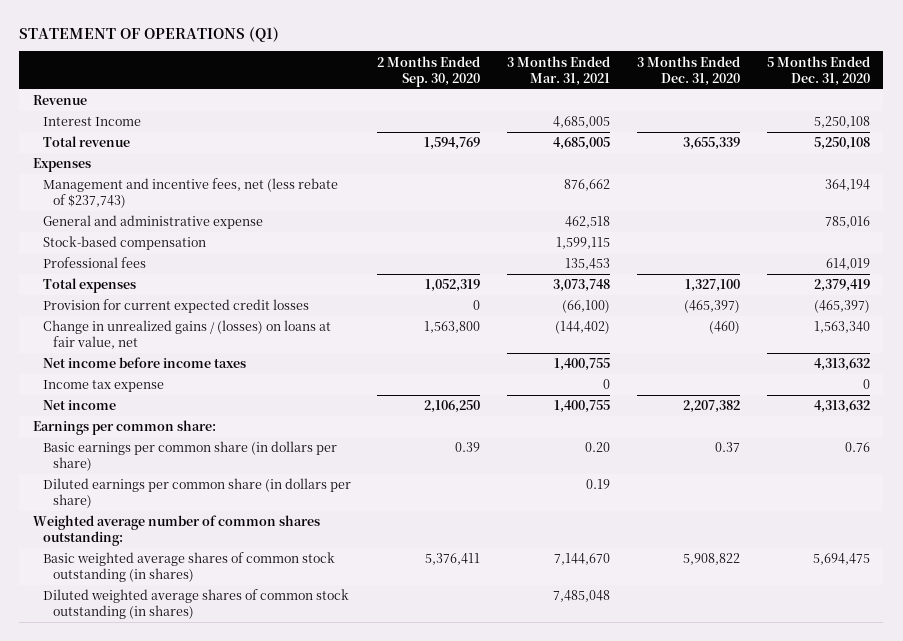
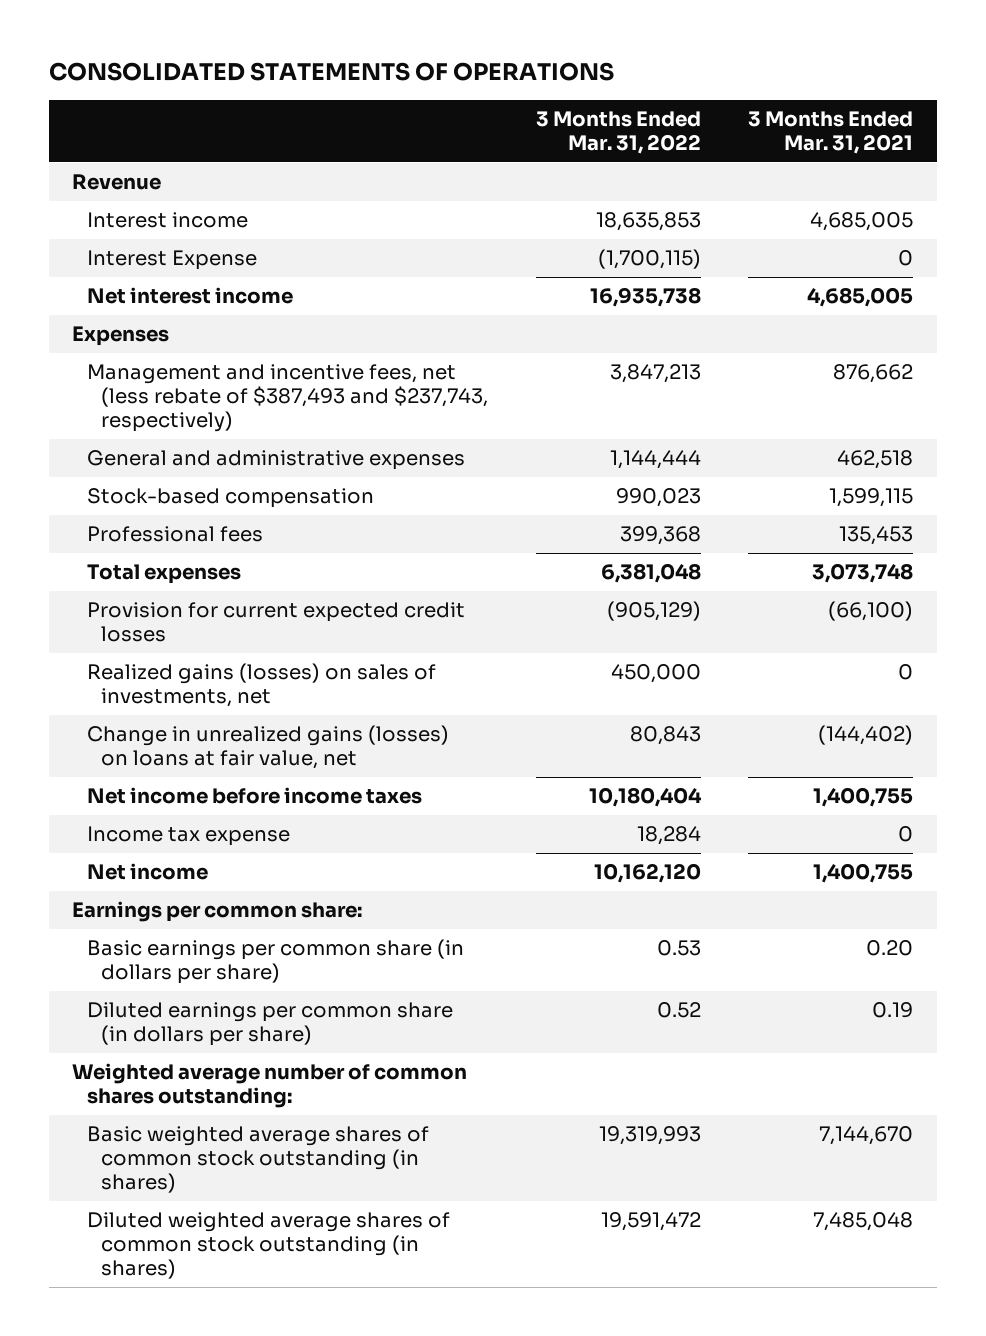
[19,26,280,42] STATEMENT OF OPERATIONS (Q1) -> [48,61,614,81] CONSOLIDATED STATEMENTS OF OPERATIONS
[377,55,481,87] 2 Months Ended Sep. 30, 2020 -> none
[637,55,741,86] 3 Months Ended Dec. 31, 2020 -> none
[767,55,871,86] 5 Months Ended Dec. 31, 2020 -> none
none -> [535,111,701,154] 3 Months Ended Mar. 31, 2022
[42,117,141,127] Interest Income -> [86,212,248,229] Interest income
none -> [86,250,257,271] Interest Expense
[42,136,130,148] Total revenue -> [86,287,293,305] Net interest income
[42,178,338,209] Management and incentive fees, net (less rebate of $237,743) -> [86,364,489,433] Management and incentive fees, net (less rebate of $387,493 and $237,743, respectively)
[42,215,263,230] General and administrative expense -> [86,450,465,471] General and administrative expenses
none -> [86,663,436,708] Realized gains (losses) on sales of investments, net
[42,320,331,350] Change in unrealized gains / (losses) on loans at fair value, net -> [86,725,449,770] Change in unrealized gains (losses) on loans at fair value, net

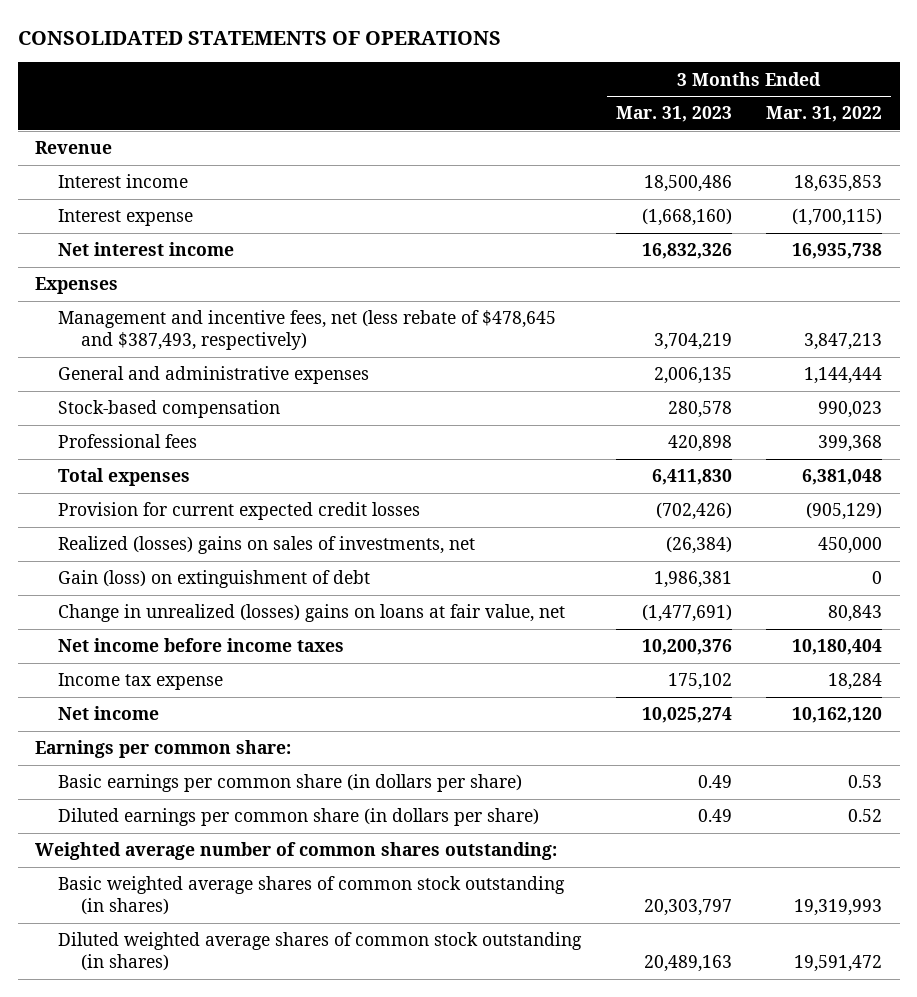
[748,111,914,154] 3 Months Ended Mar. 31, 2021 -> none
none -> [615,106,732,123] Mar. 31, 2023
[86,250,257,271] Interest Expense -> [57,209,193,227] Interest expense
[86,364,489,433] Management and incentive fees, net (less rebate of $387,493 and $237,743, respectively) -> [57,310,556,351] Management and incentive fees, net (less rebate of $478,645 and $387,493, respectively)
[86,663,436,708] Realized gains (losses) on sales of investments, net -> [57,536,475,555] Realized (losses) gains on sales of investments, net
none -> [57,570,370,589] Gain (loss) on extinguishment of debt
[86,725,449,770] Change in unrealized gains (losses) on loans at fair value, net -> [57,604,565,623] Change in unrealized (losses) gains on loans at fair value, net

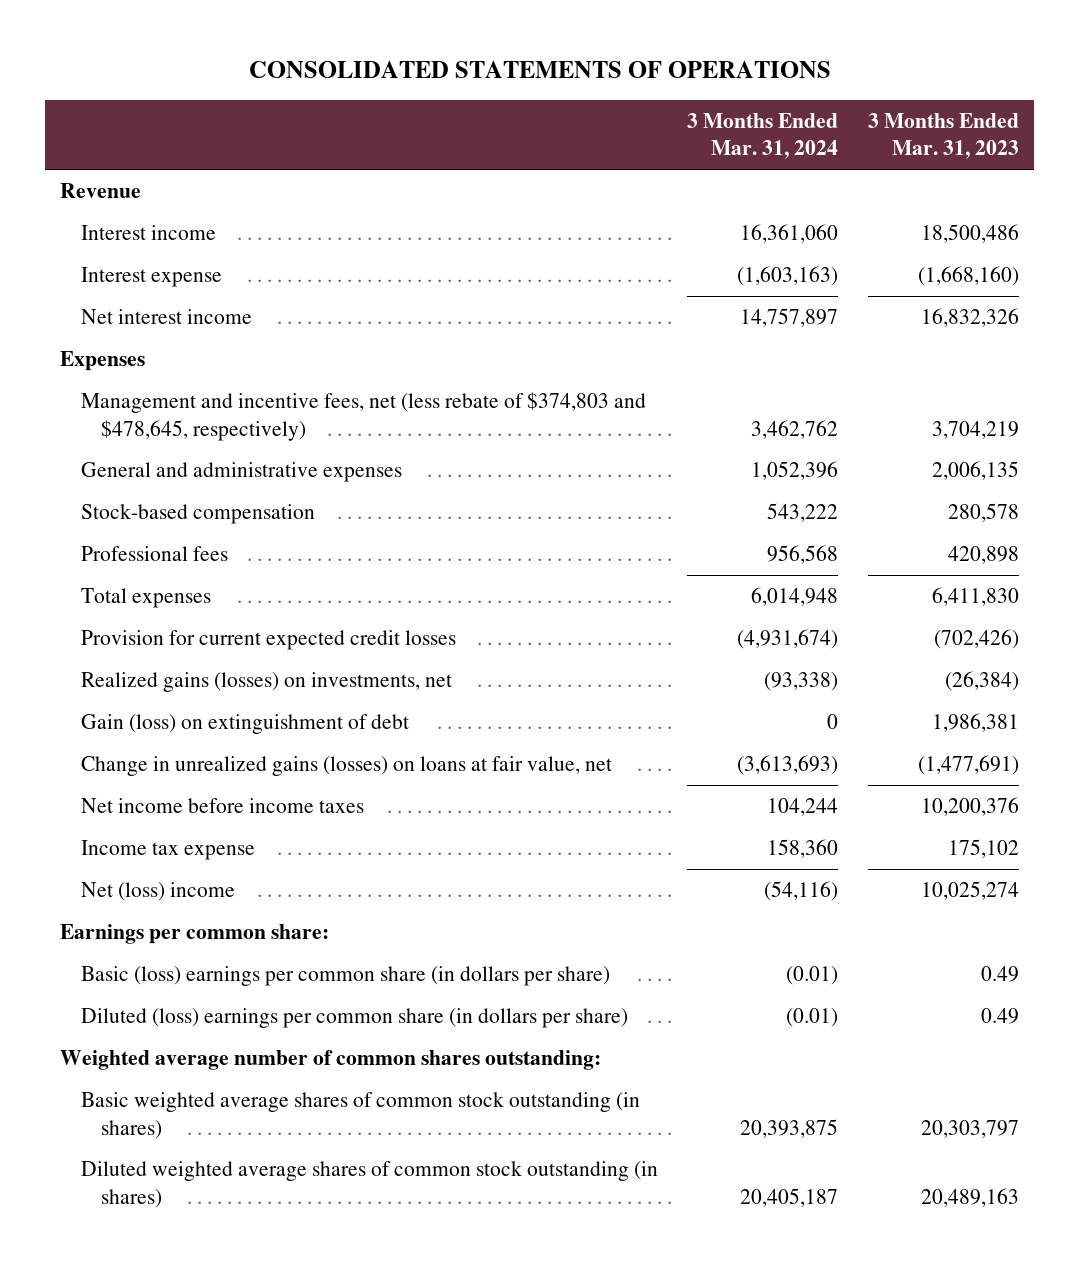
[766,106,883,123] Mar. 31, 2022 -> none
none -> [687,112,839,160] 3 Months Ended Mar. 31, 2024
[57,310,556,351] Management and incentive fees, net (less rebate of $478,645 and $387,493, respectively) -> [80,391,646,441] Management and incentive fees, net (less rebate of $374,803 and $478,645, respectively)
[57,536,475,555] Realized (losses) gains on sales of investments, net -> [80,671,452,692] Realized gains (losses) on investments, net
[57,604,565,623] Change in unrealized (losses) gains on loans at fair value, net -> [80,755,612,776] Change in unrealized gains (losses) on loans at fair value, net
[57,706,159,721] Net income -> [80,881,235,901] Net (loss) income
[57,774,522,793] Basic earnings per common share (in dollars per share) -> [80,965,610,986] Basic (loss) earnings per common share (in dollars per share)
[57,808,539,827] Diluted earnings per common share (in dollars per share) -> [80,1007,628,1028] Diluted (loss) earnings per common share (in dollars per share)

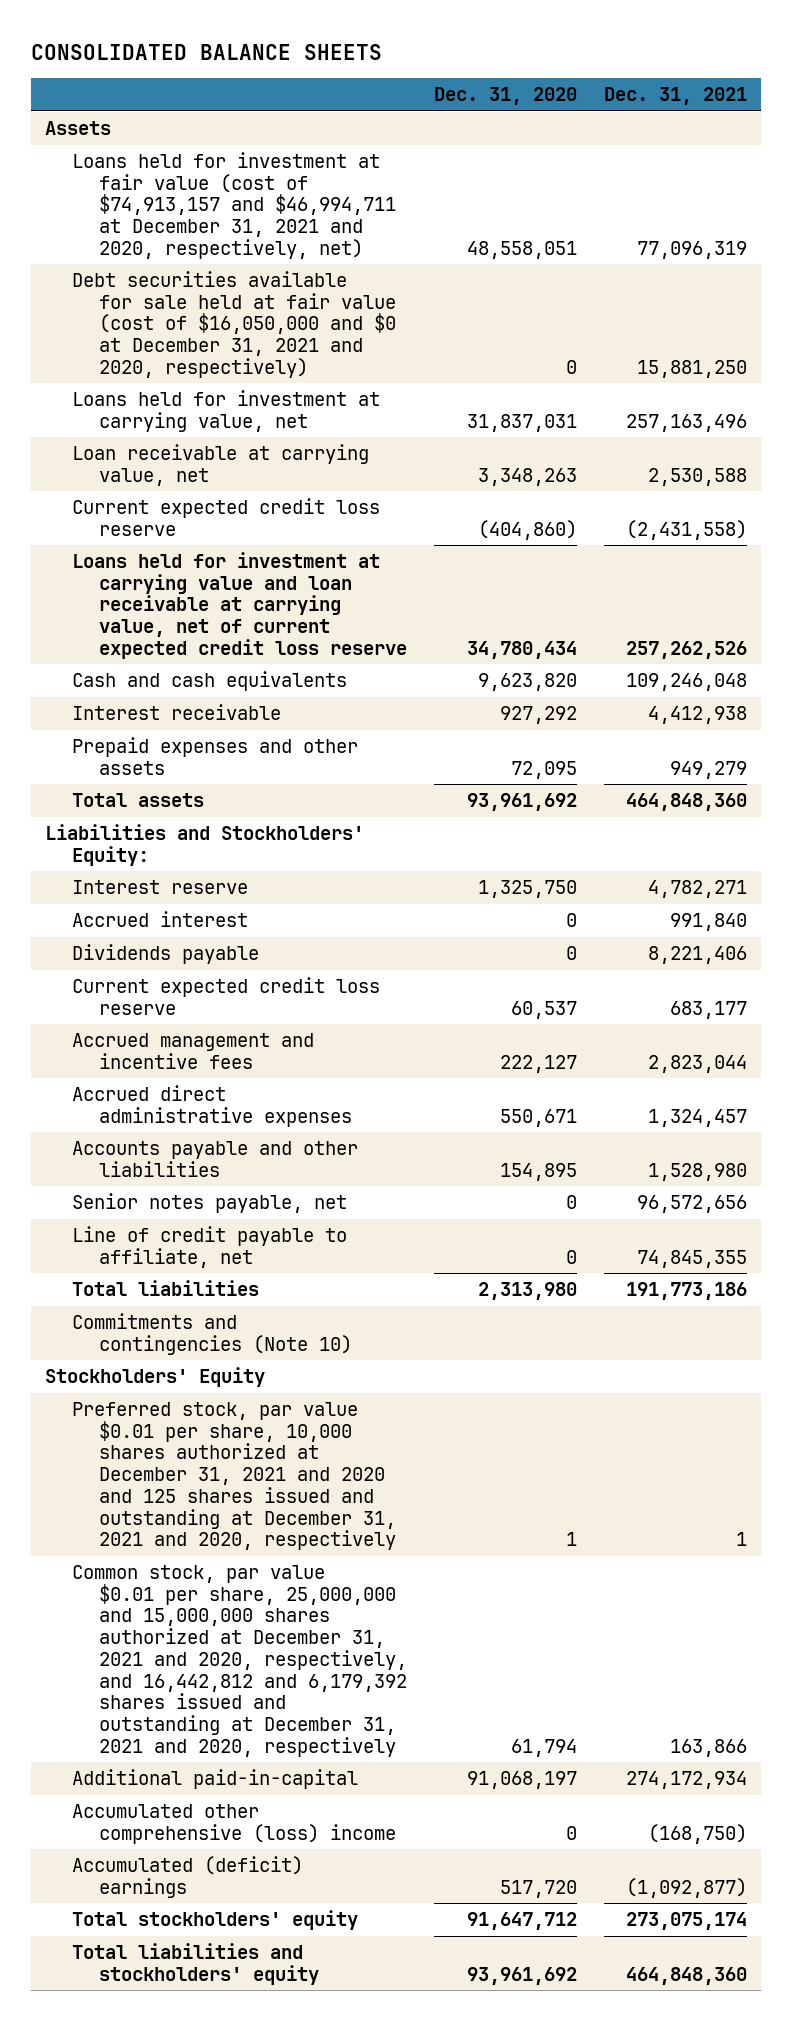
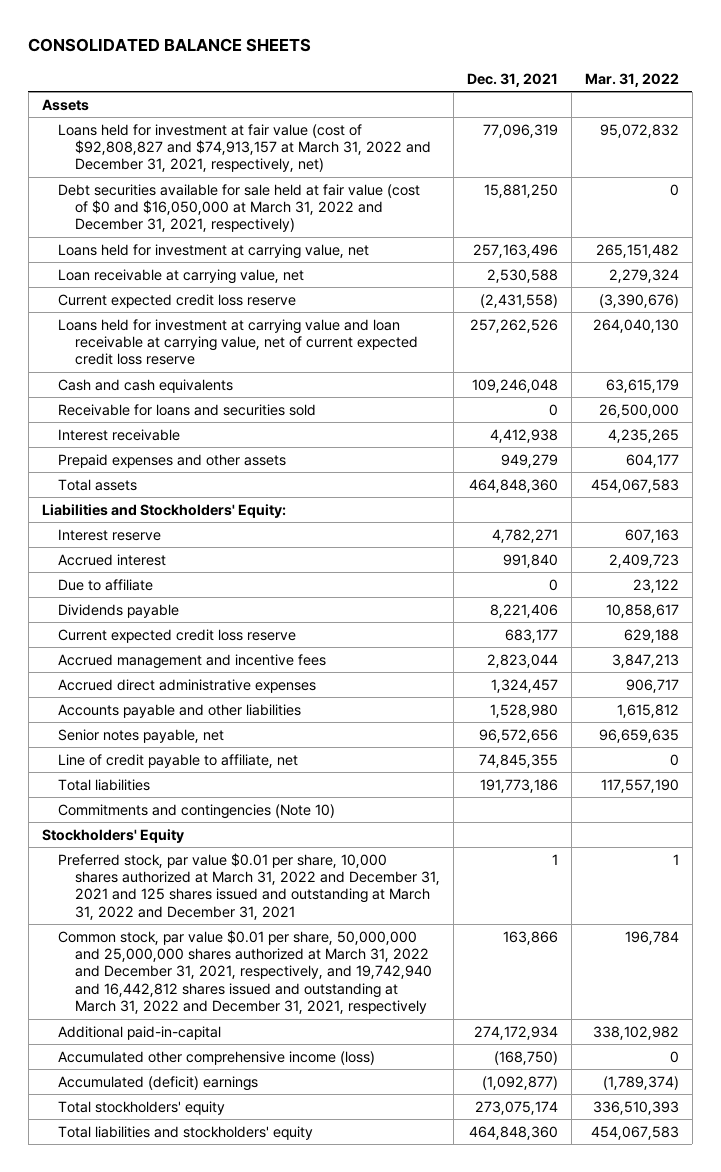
[434,87,578,106] Dec. 31, 2020 -> none
none -> [584,72,679,87] Mar. 31, 2022
[72,151,397,259] Loans held for investment at fair value (cost of $74,913,157 and $46,994,711 at December 31, 2021 and 2020, respectively, net) -> [58,123,431,173] Loans held for investment at fair value (cost of $92,808,827 and $74,913,157 at March 31, 2022 and December 31, 2021, respectively, net)
[72,270,397,378] Debt securities available for sale held at fair value (cost of $16,050,000 and $0 at December 31, 2021 and 2020, respectively) -> [58,183,421,233] Debt securities available for sale held at fair value (cost of $0 and $16,050,000 at March 31, 2022 and December 31, 2021, respectively)
none -> [58,403,317,416] Receivable for loans and securities sold
none -> [58,578,154,591] Due to affiliate
[72,1401,397,1551] Preferred stock, par value $0.01 per share, 10,000 shares authorized at December 31, 2021 and 2020 and 125 shares issued and outstanding at December 31, 2021 and 2020, respectively -> [58,852,440,920] Preferred stock, par value $0.01 per share, 10,000 shares authorized at March 31, 2022 and December 31, 2021 and 125 shares issued and outstanding at March 31, 2022 and December 31, 2021
[72,1564,408,1757] Common stock, par value $0.01 per share, 25,000,000 and 15,000,000 shares authorized at December 31, 2021 and 2020, respectively, and 16,442,812 and 6,179,392 shares issued and outstanding at December 31, 2021 and 2020, respectively -> [58,929,432,1015] Common stock, par value $0.01 per share, 50,000,000 and 25,000,000 shares authorized at March 31, 2022 and December 31, 2021, respectively, and 19,742,940 and 16,442,812 shares issued and outstanding at March 31, 2022 and December 31, 2021, respectively
[72,1803,397,1844] Accumulated other comprehensive (loss) income -> [58,1050,376,1065] Accumulated other comprehensive income (loss)

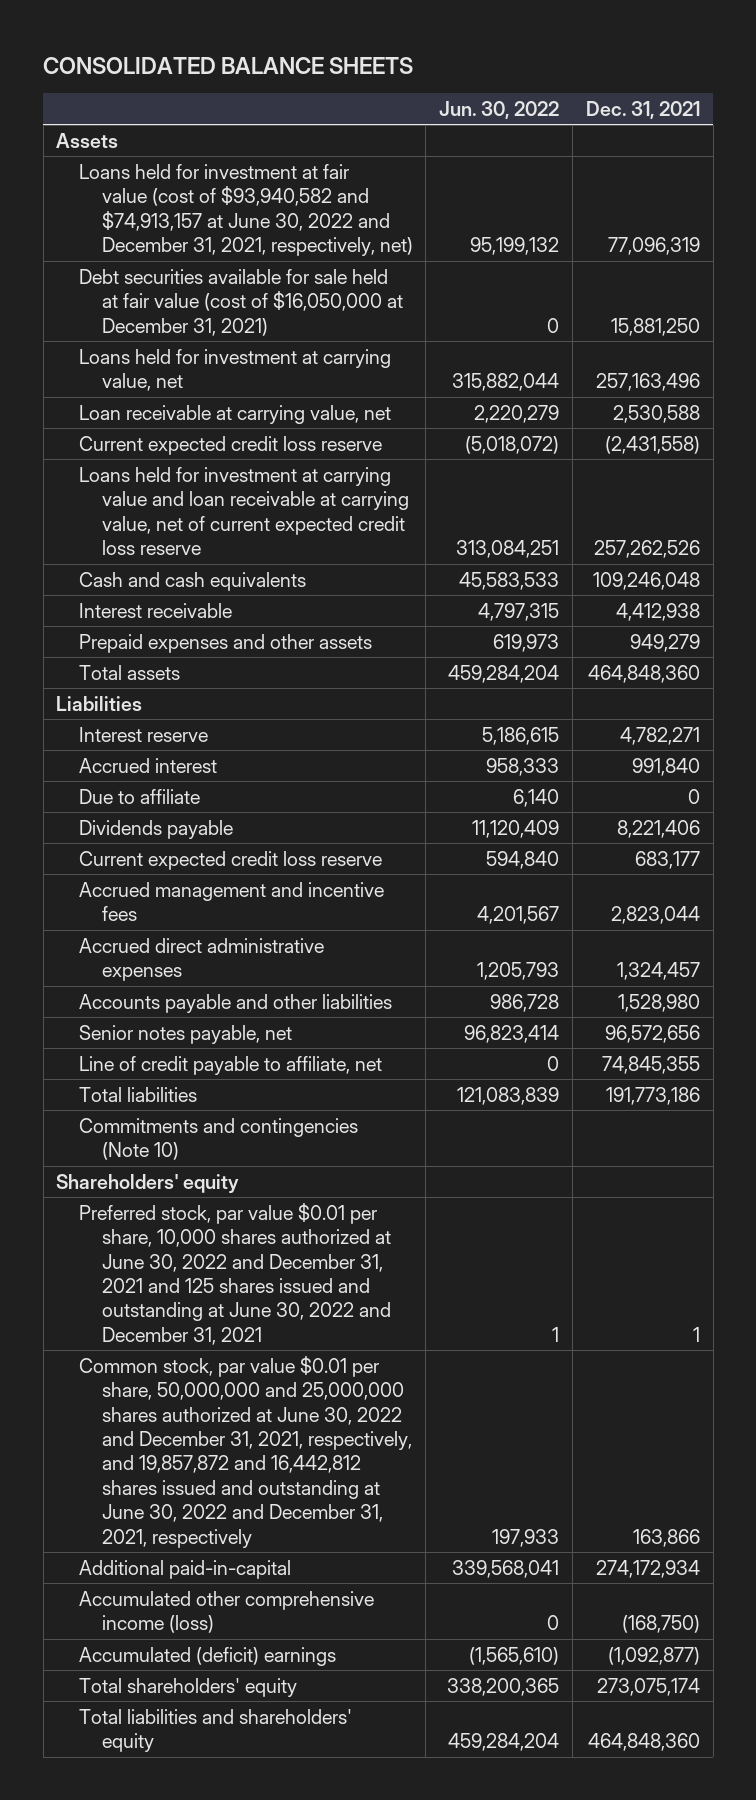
[584,72,679,87] Mar. 31, 2022 -> none
none -> [439,100,560,119] Jun. 30, 2022
[58,123,431,173] Loans held for investment at fair value (cost of $92,808,827 and $74,913,157 at March 31, 2022 and December 31, 2021, respectively, net) -> [79,163,413,256] Loans held for investment at fair value (cost of $93,940,582 and $74,913,157 at June 30, 2022 and December 31, 2021, respectively, net)
[58,183,421,233] Debt securities available for sale held at fair value (cost of $0 and $16,050,000 at March 31, 2022 and December 31, 2021, respectively) -> [79,268,403,336] Debt securities available for sale held at fair value (cost of $16,050,000 at December 31, 2021)
[58,403,317,416] Receivable for loans and securities sold -> none
[41,503,286,518] Liabilities and Stockholders' Equity: -> [56,695,143,711] Liabilities
[41,828,184,843] Stockholders' Equity -> [56,1173,240,1193] Shareholders' equity
[58,852,440,920] Preferred stock, par value $0.01 per share, 10,000 shares authorized at March 31, 2022 and December 31, 2021 and 125 shares issued and outstanding at March 31, 2022 and December 31, 2021 -> [79,1202,391,1345] Preferred stock, par value $0.01 per share, 10,000 shares authorized at June 30, 2022 and December 31, 2021 and 125 shares issued and outstanding at June 30, 2022 and December 31, 2021
[58,929,432,1015] Common stock, par value $0.01 per share, 50,000,000 and 25,000,000 shares authorized at March 31, 2022 and December 31, 2021, respectively, and 19,742,940 and 16,442,812 shares issued and outstanding at March 31, 2022 and December 31, 2021, respectively -> [79,1355,412,1548] Common stock, par value $0.01 per share, 50,000,000 and 25,000,000 shares authorized at June 30, 2022 and December 31, 2021, respectively, and 19,857,872 and 16,442,812 shares issued and outstanding at June 30, 2022 and December 31, 2021, respectively
[58,1100,226,1115] Total stockholders' equity -> [79,1677,298,1697] Total shareholders' equity
[58,1125,314,1140] Total liabilities and stockholders' equity -> [79,1708,353,1753] Total liabilities and shareholders' equity

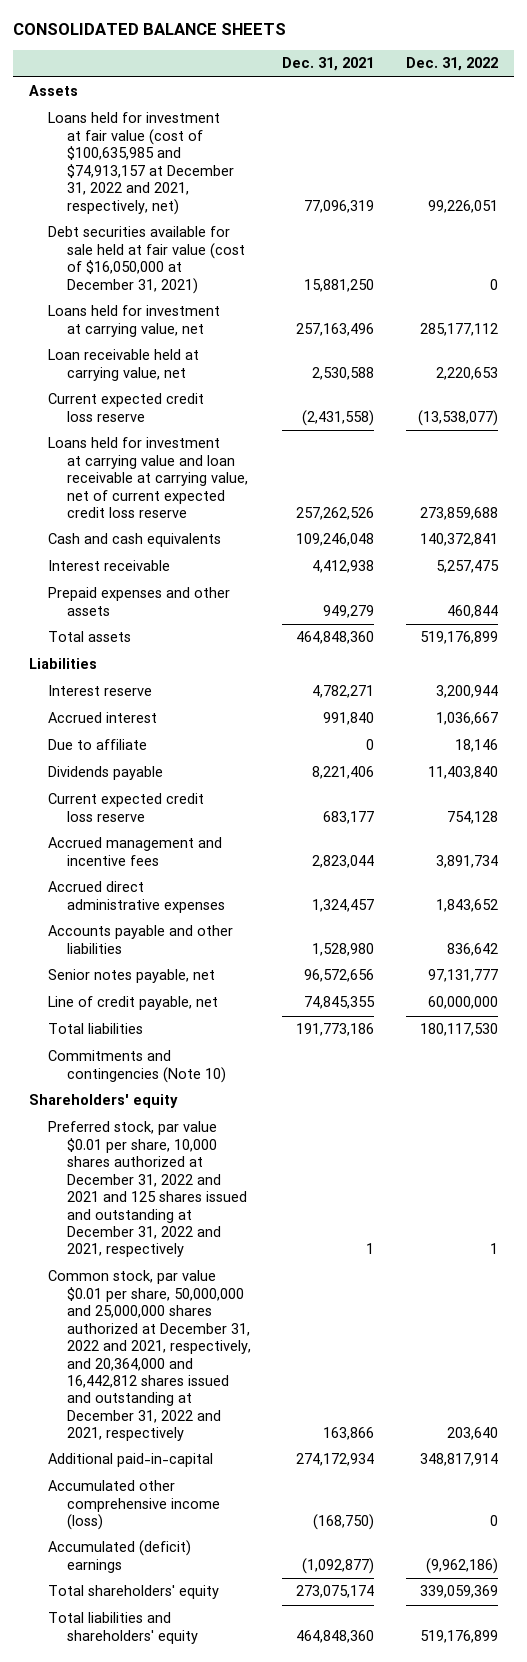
[439,100,560,119] Jun. 30, 2022 -> none
none -> [406,57,499,72] Dec. 31, 2022
[79,163,413,256] Loans held for investment at fair value (cost of $93,940,582 and $74,913,157 at June 30, 2022 and December 31, 2021, respectively, net) -> [47,112,234,215] Loans held for investment at fair value (cost of $100,635,985 and $74,913,157 at December 31, 2022 and 2021, respectively, net)
[79,404,392,424] Loan receivable at carrying value, net -> [47,349,199,381] Loan receivable held at carrying value, net
[79,1055,383,1075] Line of credit payable to affiliate, net -> [47,996,218,1011] Line of credit payable, net
[79,1202,391,1345] Preferred stock, par value $0.01 per share, 10,000 shares authorized at June 30, 2022 and December 31, 2021 and 125 shares issued and outstanding at June 30, 2022 and December 31, 2021 -> [47,1121,247,1258] Preferred stock, par value $0.01 per share, 10,000 shares authorized at December 31, 2022 and 2021 and 125 shares issued and outstanding at December 31, 2022 and 2021, respectively
[79,1355,412,1548] Common stock, par value $0.01 per share, 50,000,000 and 25,000,000 shares authorized at June 30, 2022 and December 31, 2021, respectively, and 19,857,872 and 16,442,812 shares issued and outstanding at June 30, 2022 and December 31, 2021, respectively -> [47,1270,251,1442] Common stock, par value $0.01 per share, 50,000,000 and 25,000,000 shares authorized at December 31, 2022 and 2021, respectively, and 20,364,000 and 16,442,812 shares issued and outstanding at December 31, 2022 and 2021, respectively

